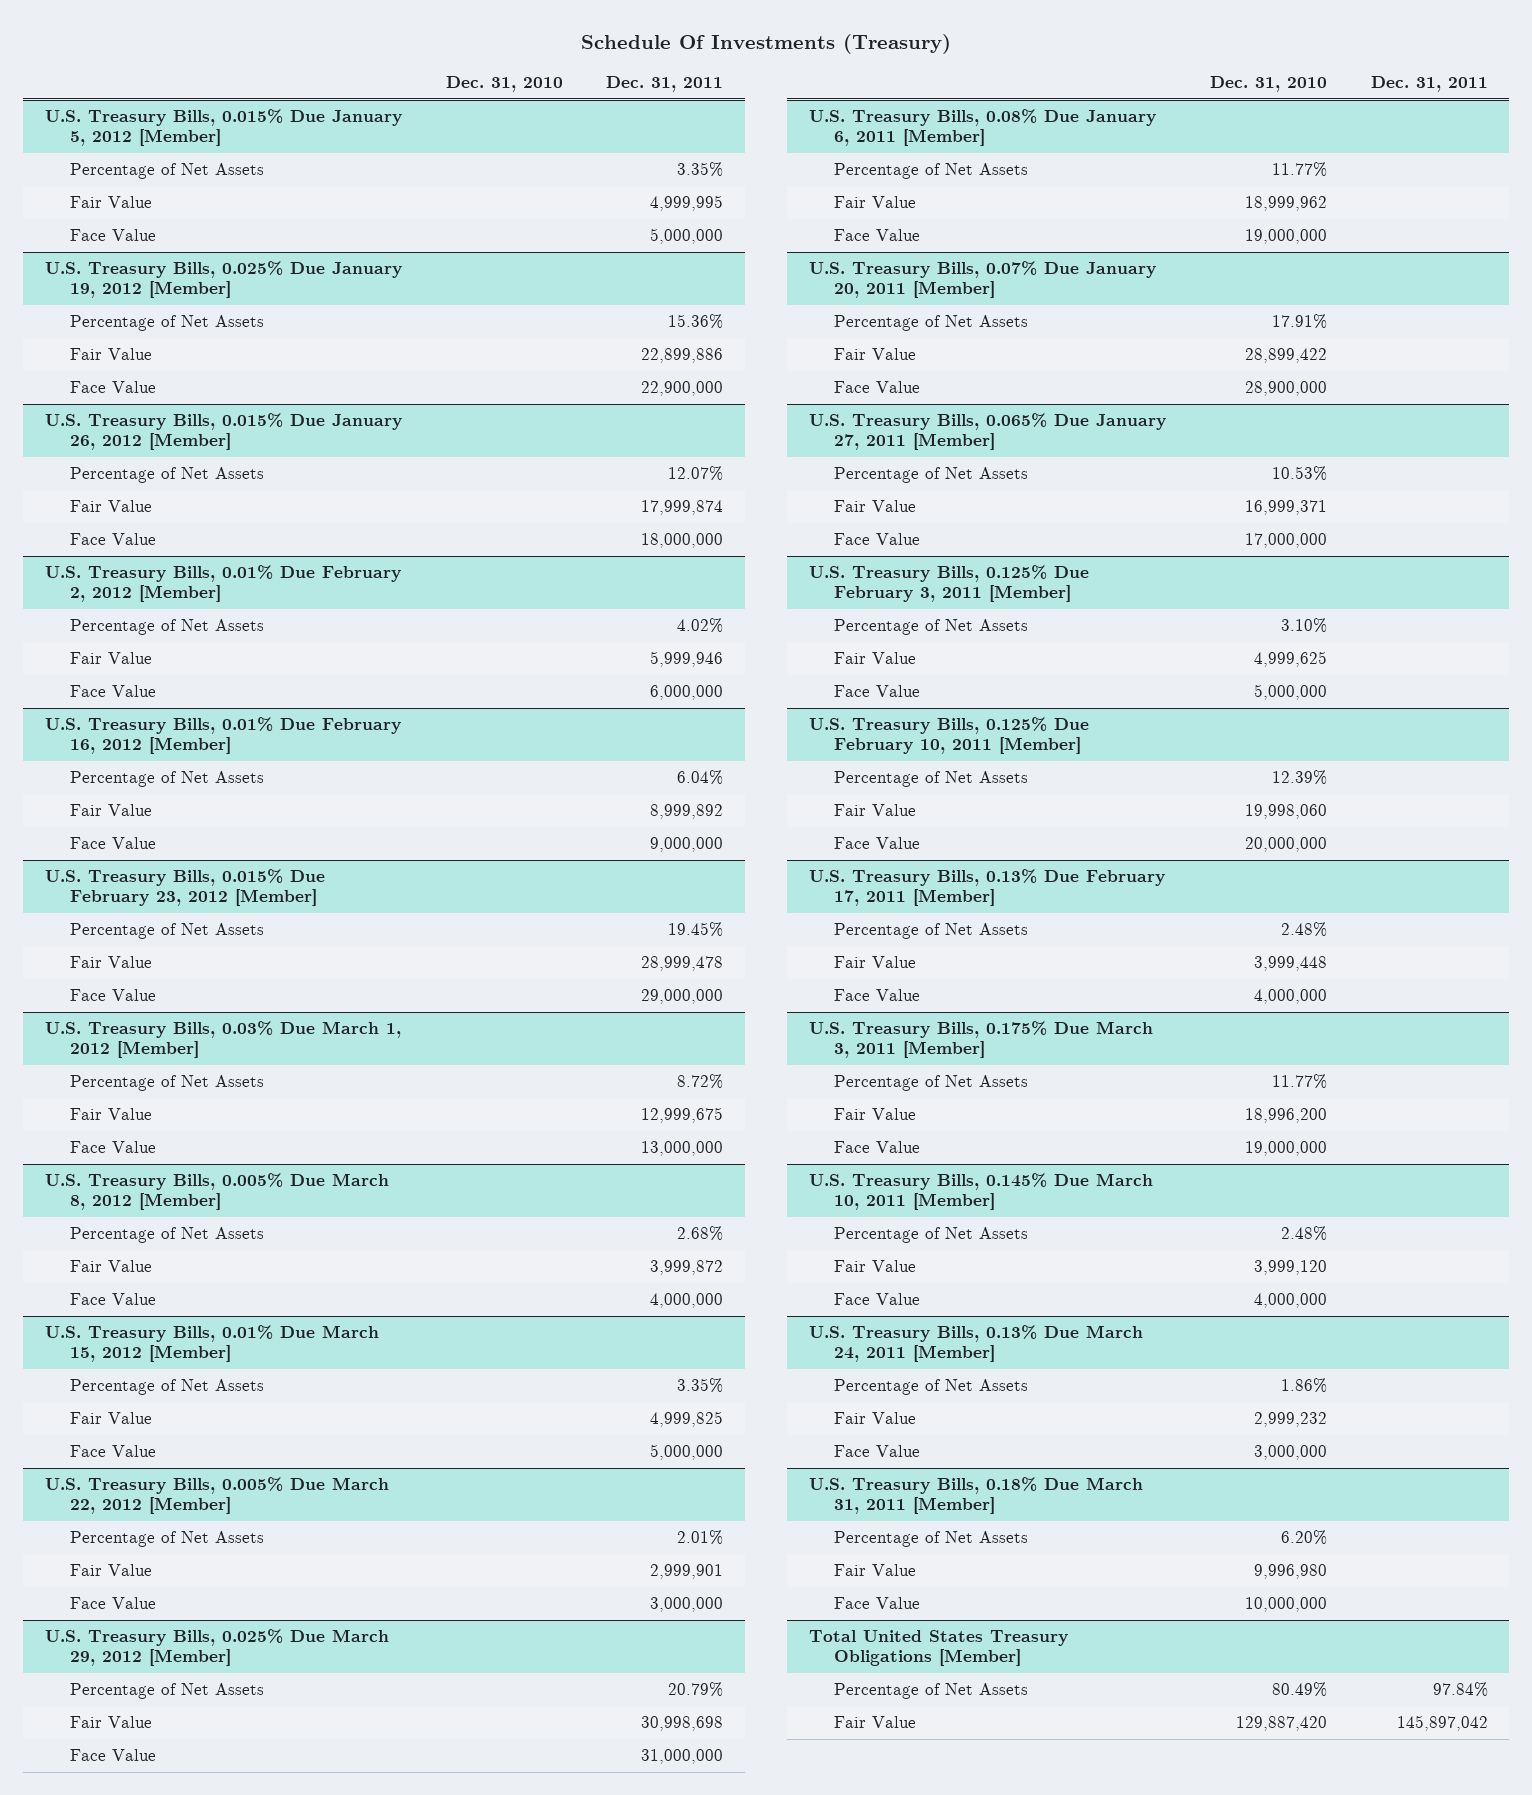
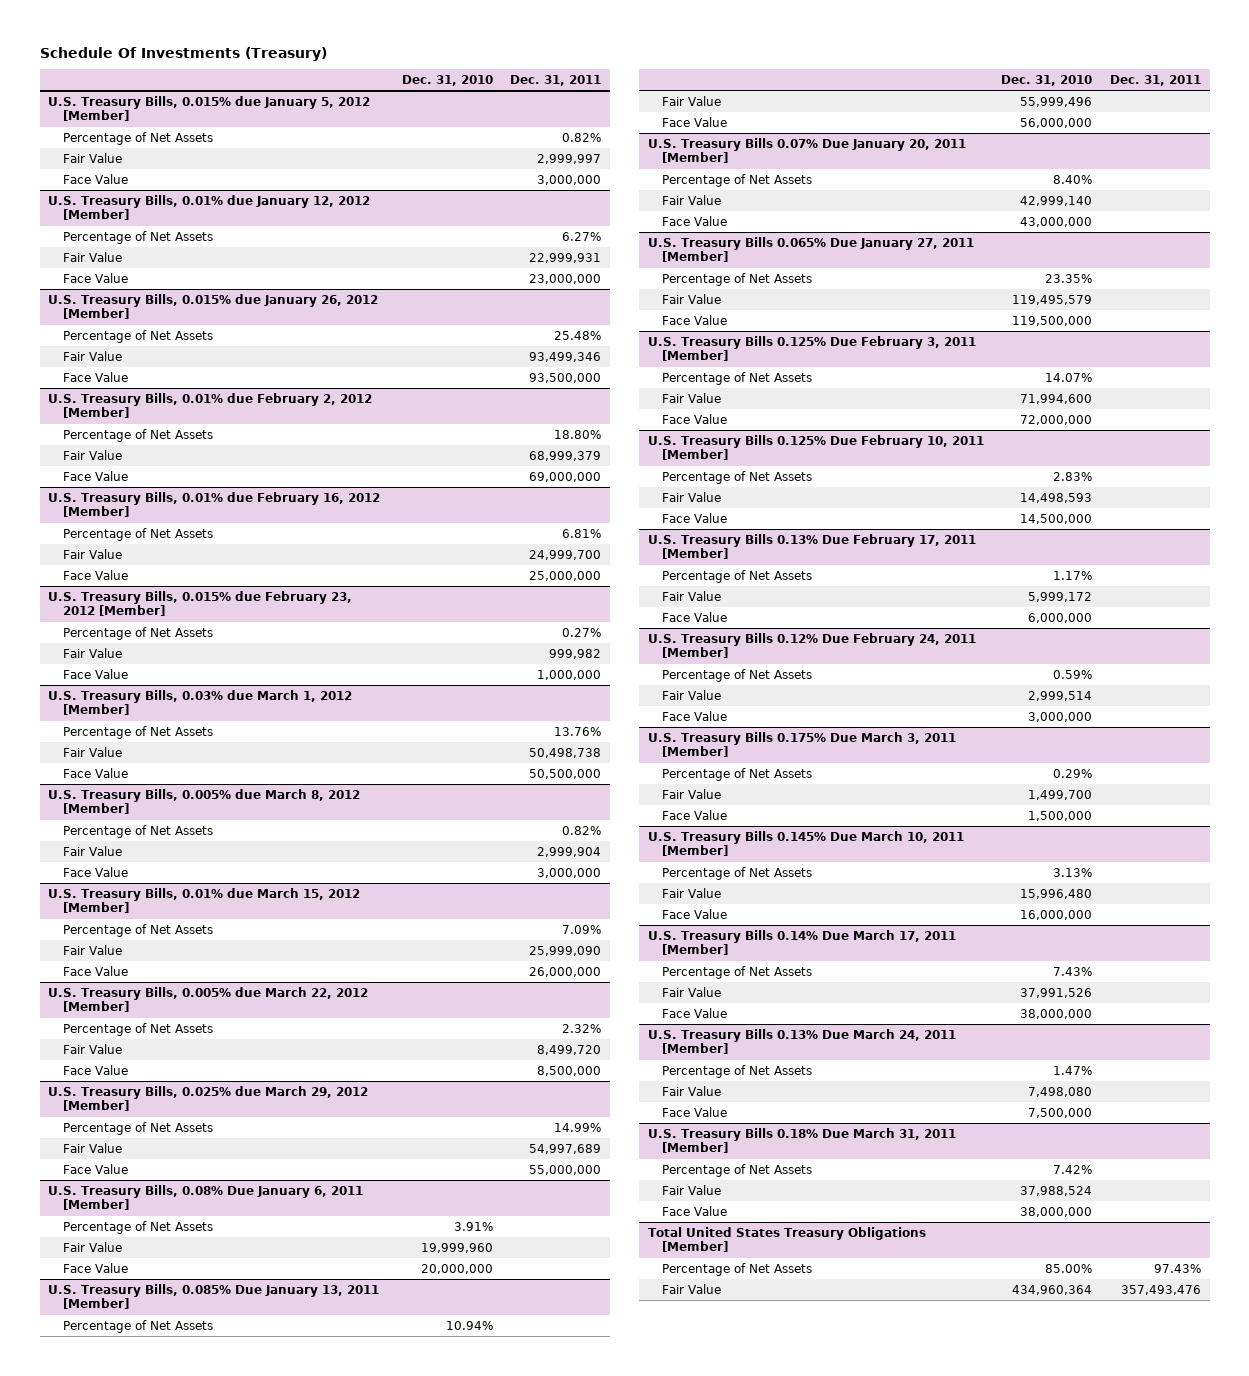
[44,109,402,147] U.S. Treasury Bills, 0.015% Due January 5, 2012 [Member] -> [48,95,371,122] U.S. Treasury Bills, 0.015% due January 5, 2012 [Member]
[677,162,724,178] 3.35% -> [562,132,602,142] 0.82%
[650,195,724,212] 4,999,995 -> [537,153,602,164] 2,999,997
[650,228,724,245] 5,000,000 -> [537,174,602,185] 3,000,000
[44,261,402,299] U.S. Treasury Bills, 0.025% Due January 19, 2012 [Member] -> [48,194,371,221] U.S. Treasury Bills, 0.01% due January 12, 2012 [Member]
[668,314,724,330] 15.36% -> [562,231,602,241] 6.27%
[641,348,724,364] 22,899,886 -> [529,252,602,263] 22,999,931
[641,381,724,397] 22,900,000 -> [529,273,602,284] 23,000,000
[44,413,402,451] U.S. Treasury Bills, 0.015% Due January 26, 2012 [Member] -> [48,293,379,320] U.S. Treasury Bills, 0.015% due January 26, 2012 [Member]
[668,466,724,482] 12.07% -> [554,330,602,340] 25.48%
[641,500,724,516] 17,999,874 -> [529,351,602,362] 93,499,346
[641,533,724,549] 18,000,000 -> [529,372,602,383] 93,500,000
[44,565,401,603] U.S. Treasury Bills, 0.01% Due February 2, 2012 [Member] -> [48,392,373,419] U.S. Treasury Bills, 0.01% due February 2, 2012 [Member]
[677,618,724,634] 4.02% -> [554,429,602,439] 18.80%
[650,651,724,668] 5,999,946 -> [529,450,602,461] 68,999,379
[650,685,724,701] 6,000,000 -> [529,471,602,482] 69,000,000
[44,717,401,755] U.S. Treasury Bills, 0.01% Due February 16, 2012 [Member] -> [48,491,381,518] U.S. Treasury Bills, 0.01% due February 16, 2012 [Member]
[677,770,724,786] 6.04% -> [562,528,602,538] 6.81%
[650,804,724,820] 8,999,892 -> [529,549,602,560] 24,999,700
[650,837,724,853] 9,000,000 -> [529,570,602,581] 25,000,000
[44,869,325,907] U.S. Treasury Bills, 0.015% Due February 23, 2012 [Member] -> [48,590,353,617] U.S. Treasury Bills, 0.015% due February 23, 2012 [Member]
[668,922,724,938] 19.45% -> [562,627,602,637] 0.27%
[641,956,724,972] 28,999,478 -> [549,648,602,659] 999,982
[641,989,724,1005] 29,000,000 -> [537,669,602,680] 1,000,000
[44,1021,401,1059] U.S. Treasury Bills, 0.03% Due March 1, 2012 [Member] -> [48,689,353,716] U.S. Treasury Bills, 0.03% due March 1, 2012 [Member]
[677,1074,724,1090] 8.72% -> [554,726,602,736] 13.76%
[641,1107,724,1124] 12,999,675 -> [529,747,602,758] 50,498,738
[641,1141,724,1157] 13,000,000 -> [529,768,602,779] 50,500,000
[44,1173,389,1211] U.S. Treasury Bills, 0.005% Due March 8, 2012 [Member] -> [48,788,361,815] U.S. Treasury Bills, 0.005% due March 8, 2012 [Member]
[677,1226,724,1242] 2.68% -> [562,825,602,835] 0.82%
[650,1260,724,1276] 3,999,872 -> [537,846,602,857] 2,999,904
[650,1293,724,1309] 4,000,000 -> [537,867,602,878] 3,000,000
[44,1325,379,1363] U.S. Treasury Bills, 0.01% Due March 15, 2012 [Member] -> [48,887,361,914] U.S. Treasury Bills, 0.01% due March 15, 2012 [Member]
[677,1378,724,1394] 3.35% -> [562,924,602,934] 7.09%
[650,1411,724,1428] 4,999,825 -> [529,945,602,956] 25,999,090
[650,1444,724,1461] 5,000,000 -> [529,966,602,977] 26,000,000
[44,1477,389,1515] U.S. Treasury Bills, 0.005% Due March 22, 2012 [Member] -> [48,986,369,1013] U.S. Treasury Bills, 0.005% due March 22, 2012 [Member]
[677,1530,724,1546] 2.01% -> [562,1023,602,1033] 2.32%
[650,1564,724,1580] 2,999,901 -> [537,1044,602,1055] 8,499,720
[650,1597,724,1613] 3,000,000 -> [537,1065,602,1076] 8,500,000
[44,1629,389,1667] U.S. Treasury Bills, 0.025% Due March 29, 2012 [Member] -> [48,1085,369,1112] U.S. Treasury Bills, 0.025% due March 29, 2012 [Member]
[668,1682,724,1698] 20.79% -> [554,1122,602,1132] 14.99%
[641,1716,724,1732] 30,998,698 -> [529,1143,602,1154] 54,997,689
[641,1749,724,1765] 31,000,000 -> [529,1164,602,1175] 55,000,000
[1271,162,1327,178] 11.77% -> [453,1221,493,1231] 3.91%
[1244,196,1327,212] 18,999,962 -> [420,1242,493,1253] 19,999,960
[1244,229,1327,245] 19,000,000 -> [420,1263,493,1274] 20,000,000
none -> [48,1283,380,1310] U.S. Treasury Bills, 0.085% Due January 13, 2011 [Member]
none -> [62,1319,213,1333] Percentage of Net Assets
none -> [662,95,722,106] Fair Value
none -> [662,116,728,127] Face Value
[809,261,1157,299] U.S. Treasury Bills, 0.07% Due January 20, 2011 [Member] -> [647,137,966,164] U.S. Treasury Bills 0.07% Due January 20, 2011 [Member]
[1271,314,1327,330] 17.91% -> [1053,174,1093,184] 8.40%
[1244,348,1327,364] 28,899,422 -> [1020,195,1093,206] 42,999,140
[1244,381,1327,397] 28,900,000 -> [1020,216,1093,227] 43,000,000
[809,413,1167,451] U.S. Treasury Bills, 0.065% Due January 27, 2011 [Member] -> [647,236,974,263] U.S. Treasury Bills 0.065% Due January 27, 2011 [Member]
[1271,466,1327,482] 10.53% -> [1045,273,1093,283] 23.35%
[1244,500,1327,516] 16,999,371 -> [1012,294,1093,305] 119,495,579
[1244,533,1327,549] 17,000,000 -> [1012,315,1093,326] 119,500,000
[809,565,1090,603] U.S. Treasury Bills, 0.125% Due February 3, 2011 [Member] -> [647,335,976,362] U.S. Treasury Bills 0.125% Due February 3, 2011 [Member]
[1280,618,1327,634] 3.10% -> [1045,372,1093,382] 14.07%
[1253,651,1327,668] 4,999,625 -> [1020,393,1093,404] 71,994,600
[1253,684,1327,701] 5,000,000 -> [1020,414,1093,425] 72,000,000
[809,717,1090,755] U.S. Treasury Bills, 0.125% Due February 10, 2011 [Member] -> [647,434,984,461] U.S. Treasury Bills 0.125% Due February 10, 2011 [Member]
[1271,770,1327,786] 12.39% -> [1053,471,1093,481] 2.83%
[1244,804,1327,820] 19,998,060 -> [1020,492,1093,503] 14,498,593
[1244,837,1327,853] 20,000,000 -> [1020,513,1093,524] 14,500,000
[809,869,1166,907] U.S. Treasury Bills, 0.13% Due February 17, 2011 [Member] -> [647,533,976,560] U.S. Treasury Bills 0.13% Due February 17, 2011 [Member]
[1280,922,1327,938] 2.48% -> [1053,570,1093,580] 1.17%
[1253,956,1327,972] 3,999,448 -> [1028,591,1093,602] 5,999,172
[1253,989,1327,1005] 4,000,000 -> [1028,612,1093,623] 6,000,000
none -> [647,632,976,659] U.S. Treasury Bills 0.12% Due February 24, 2011 [Member]
none -> [662,668,813,682] Percentage of Net Assets
none -> [662,689,722,700] Fair Value
none -> [662,710,728,721] Face Value
[809,1021,1154,1059] U.S. Treasury Bills, 0.175% Due March 3, 2011 [Member] -> [647,731,956,758] U.S. Treasury Bills 0.175% Due March 3, 2011 [Member]
[1271,1074,1327,1090] 11.77% -> [1053,768,1093,778] 0.29%
[1244,1108,1327,1124] 18,996,200 -> [1028,789,1093,800] 1,499,700
[1244,1141,1327,1157] 19,000,000 -> [1028,810,1093,821] 1,500,000
[809,1173,1154,1211] U.S. Treasury Bills, 0.145% Due March 10, 2011 [Member] -> [647,830,964,857] U.S. Treasury Bills 0.145% Due March 10, 2011 [Member]
[1280,1226,1327,1242] 2.48% -> [1053,867,1093,877] 3.13%
[1253,1260,1327,1276] 3,999,120 -> [1020,888,1093,899] 15,996,480
[1253,1293,1327,1309] 4,000,000 -> [1020,909,1093,920] 16,000,000
none -> [647,929,956,956] U.S. Treasury Bills 0.14% Due March 17, 2011 [Member]
none -> [662,965,813,979] Percentage of Net Assets
none -> [662,986,722,997] Fair Value
none -> [662,1007,728,1018] Face Value
[809,1325,1144,1363] U.S. Treasury Bills, 0.13% Due March 24, 2011 [Member] -> [647,1028,956,1055] U.S. Treasury Bills 0.13% Due March 24, 2011 [Member]
[1280,1378,1327,1394] 1.86% -> [1053,1065,1093,1075] 1.47%
[1253,1412,1327,1428] 2,999,232 -> [1028,1086,1093,1097] 7,498,080
[1253,1445,1327,1461] 3,000,000 -> [1028,1107,1093,1118] 7,500,000
[809,1477,1144,1515] U.S. Treasury Bills, 0.18% Due March 31, 2011 [Member] -> [647,1127,956,1154] U.S. Treasury Bills 0.18% Due March 31, 2011 [Member]
[1280,1530,1327,1546] 6.20% -> [1053,1164,1093,1174] 7.42%
[1253,1564,1327,1580] 9,996,980 -> [1020,1185,1093,1196] 37,988,524
[1244,1597,1327,1613] 10,000,000 -> [1020,1206,1093,1217] 38,000,000
[1271,1682,1327,1698] 80.49% -> [1045,1263,1093,1273] 85.00%
[1432,1682,1488,1698] 97.84% -> [1153,1263,1201,1273] 97.43%
[1235,1716,1327,1732] 129,887,420 -> [1012,1284,1093,1295] 434,960,364
[1396,1715,1488,1732] 145,897,042 -> [1120,1284,1201,1295] 357,493,476

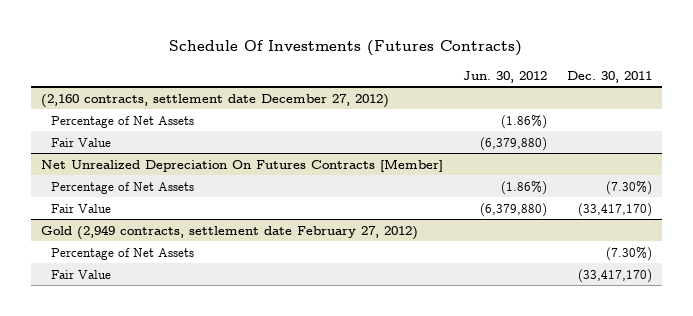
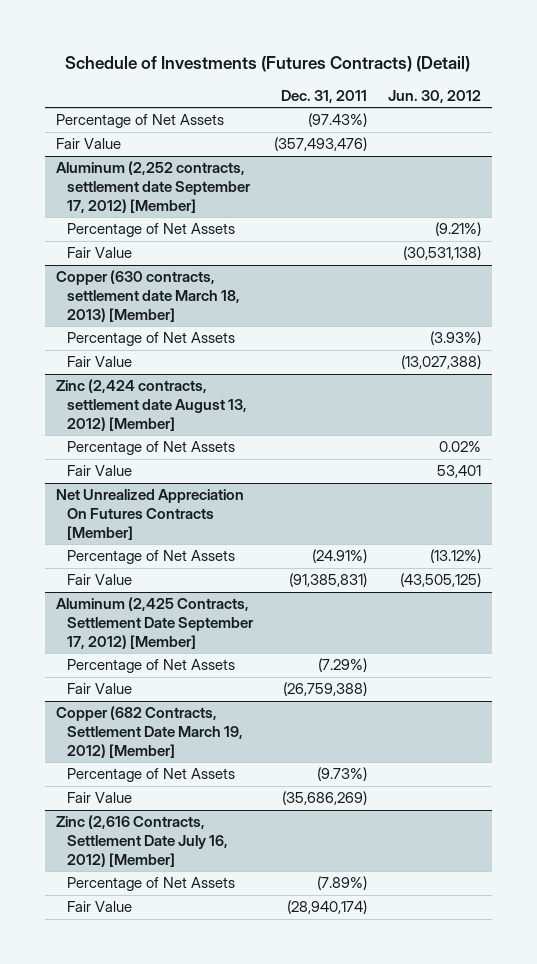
[169,39,523,56] Schedule Of Investments (Futures Contracts) -> [65,55,471,72] Schedule of Investments (Futures Contracts) (Detail)
[566,70,652,83] Dec. 30, 2011 -> none
none -> [281,89,368,103] Dec. 31, 2011
[40,93,389,108] (2,160 contracts, settlement date December 27, 2012) -> none
[51,115,195,128] Percentage of Net Assets -> none
[51,137,112,147] Fair Value -> none
[40,224,418,240] Gold (2,949 contracts, settlement date February 27, 2012) -> none
[51,247,195,260] Percentage of Net Assets -> none
[51,269,112,279] Fair Value -> none
none -> [55,114,224,129] Percentage of Net Assets
none -> [55,138,121,150] Fair Value
none -> [55,161,251,213] Aluminum (2,252 contracts, settlement date September 17, 2012) [Member]
none -> [66,223,235,238] Percentage of Net Assets
none -> [66,247,132,259] Fair Value
none -> [55,270,240,322] Copper (630 contracts, settlement date March 18, 2013) [Member]
none -> [66,332,235,347] Percentage of Net Assets
none -> [66,356,132,368] Fair Value
none -> [55,379,247,431] Zinc (2,424 contracts, settlement date August 13, 2012) [Member]
none -> [66,441,235,456] Percentage of Net Assets
none -> [66,465,132,477] Fair Value
[40,158,443,172] Net Unrealized Depreciation On Futures Contracts [Member] -> [55,489,244,540] Net Unrealized Appreciation On Futures Contracts [Member]
[500,180,547,195] (1.86%) -> [430,549,482,564] (13.12%)
[479,202,547,217] (6,379,880) -> [400,573,482,588] (43,505,125)
none -> [55,597,254,649] Aluminum (2,425 Contracts, Settlement Date September 17, 2012) [Member]
none -> [66,659,235,674] Percentage of Net Assets
none -> [66,683,132,695] Fair Value
none -> [55,706,243,758] Copper (682 Contracts, Settlement Date March 19, 2012) [Member]
none -> [66,768,235,783] Percentage of Net Assets
none -> [66,792,132,804] Fair Value
none -> [55,815,228,867] Zinc (2,616 Contracts, Settlement Date July 16, 2012) [Member]
none -> [66,877,235,892] Percentage of Net Assets
none -> [66,901,132,913] Fair Value

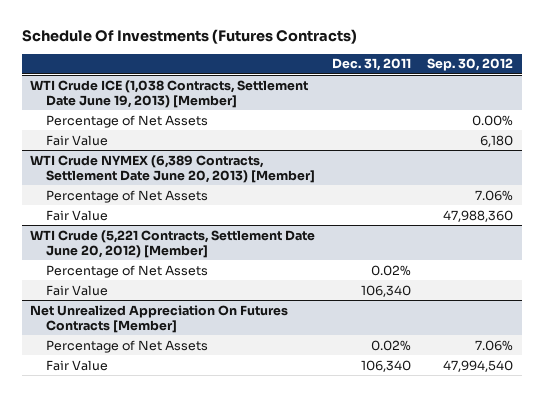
[65,55,471,72] Schedule of Investments (Futures Contracts) (Detail) -> [21,29,357,45] Schedule Of Investments (Futures Contracts)
[388,89,482,103] Jun. 30, 2012 -> none
none -> [427,58,514,72] Sep. 30, 2012
[55,114,224,129] Percentage of Net Assets -> none
[55,138,121,150] Fair Value -> none
[55,161,251,213] Aluminum (2,252 contracts, settlement date September 17, 2012) [Member] -> none
[66,223,235,238] Percentage of Net Assets -> none
[66,247,132,259] Fair Value -> none
[55,270,240,322] Copper (630 contracts, settlement date March 18, 2013) [Member] -> none
[66,332,235,347] Percentage of Net Assets -> none
[66,356,132,368] Fair Value -> none
[55,379,247,431] Zinc (2,424 contracts, settlement date August 13, 2012) [Member] -> none
[66,441,235,456] Percentage of Net Assets -> none
[66,465,132,477] Fair Value -> none
none -> [29,79,308,108] WTI Crude ICE (1,038 Contracts, Settlement Date June 19, 2013) [Member]
none -> [45,114,208,128] Percentage of Net Assets
none -> [45,134,108,146] Fair Value
none -> [29,154,315,183] WTI Crude NYMEX (6,389 Contracts, Settlement Date June 20, 2013) [Member]
none -> [45,189,208,203] Percentage of Net Assets
none -> [45,209,108,221] Fair Value
none -> [29,229,315,258] WTI Crude (5,221 Contracts, Settlement Date June 20, 2012) [Member]
none -> [45,264,208,278] Percentage of Net Assets
none -> [45,284,108,296] Fair Value
[55,597,254,649] Aluminum (2,425 Contracts, Settlement Date September 17, 2012) [Member] -> none
[66,659,235,674] Percentage of Net Assets -> none
[66,683,132,695] Fair Value -> none
[55,706,243,758] Copper (682 Contracts, Settlement Date March 19, 2012) [Member] -> none
[66,768,235,783] Percentage of Net Assets -> none
[66,792,132,804] Fair Value -> none
[55,815,228,867] Zinc (2,616 Contracts, Settlement Date July 16, 2012) [Member] -> none
[66,877,235,892] Percentage of Net Assets -> none
[66,901,132,913] Fair Value -> none
[312,549,368,564] (24.91%) -> [370,339,411,351] 0.02%
[289,573,368,588] (91,385,831) -> [360,359,411,372] 106,340

